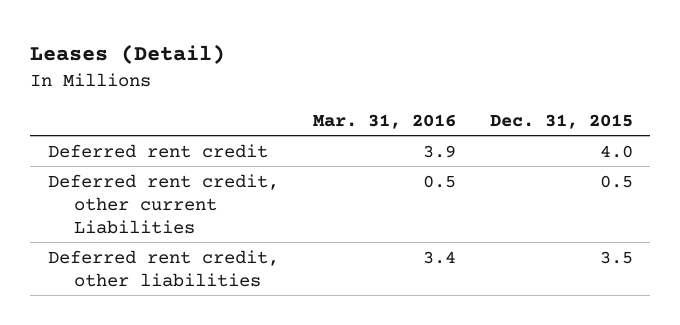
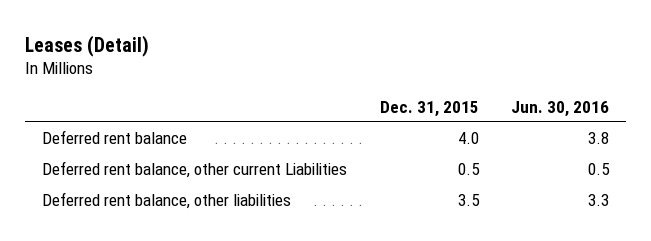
[312,114,456,130] Mar. 31, 2016 -> none
none -> [511,100,610,117] Jun. 30, 2016
[47,143,268,158] Deferred rent credit -> [41,130,187,145] Deferred rent balance
[47,173,279,234] Deferred rent credit, other current Liabilities -> [41,161,347,179] Deferred rent balance, other current Liabilities
[47,249,279,287] Deferred rent credit, other liabilities -> [41,192,291,210] Deferred rent balance, other liabilities

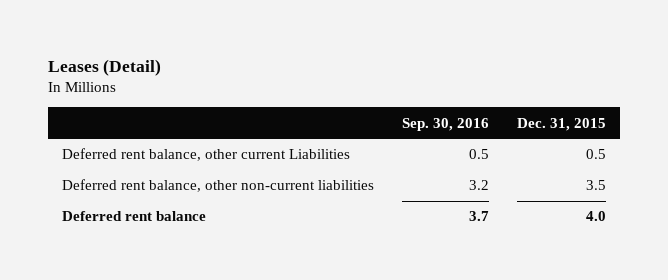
[511,100,610,117] Jun. 30, 2016 -> none
none -> [401,117,489,131] Sep. 30, 2016
[41,192,291,210] Deferred rent balance, other liabilities -> [62,179,375,193] Deferred rent balance, other non-current liabilities
[41,130,187,145] Deferred rent balance -> [62,211,207,222] Deferred rent balance

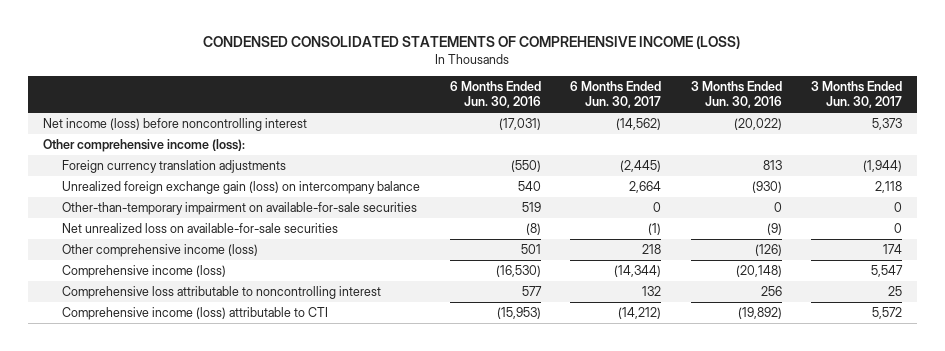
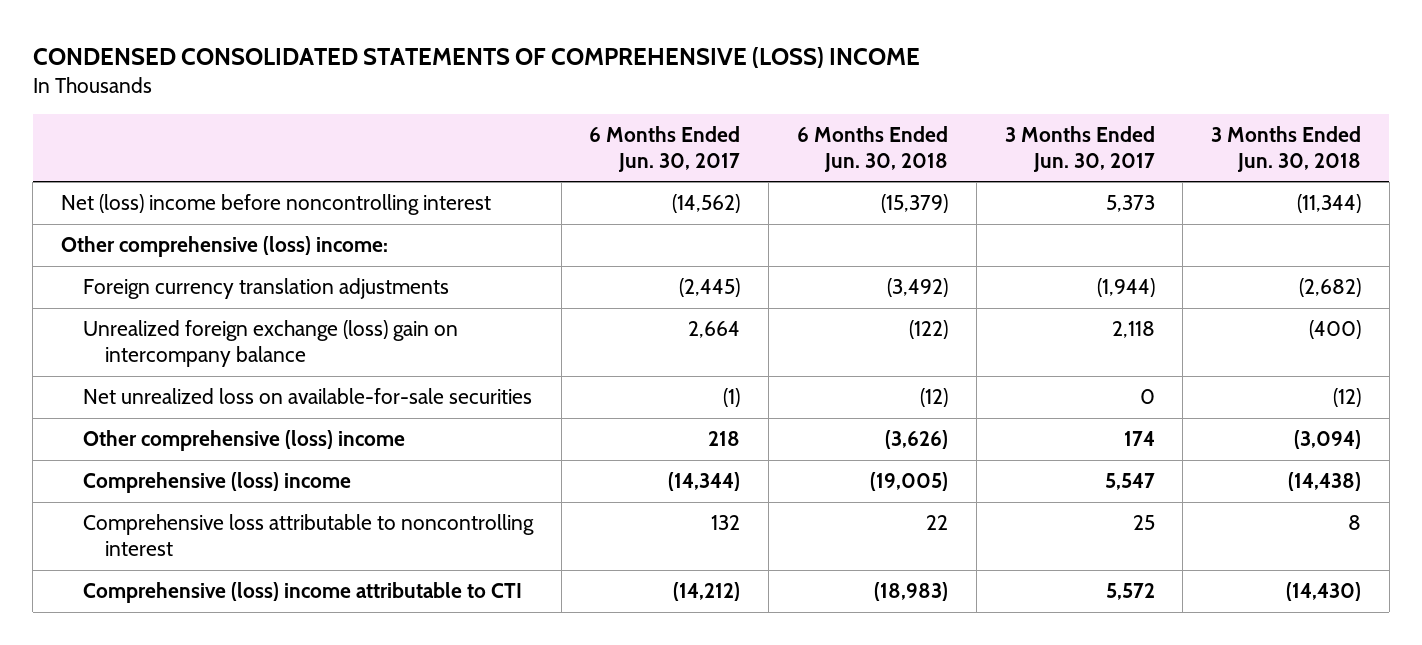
[203,36,741,50] CONDENSED CONSOLIDATED STATEMENTS OF COMPREHENSIVE INCOME (LOSS) -> [32,46,920,68] CONDENSED CONSOLIDATED STATEMENTS OF COMPREHENSIVE (LOSS) INCOME
[449,81,541,108] 6 Months Ended Jun. 30, 2016 -> none
[690,81,782,108] 3 Months Ended Jun. 30, 2016 -> none
none -> [797,125,949,172] 6 Months Ended Jun. 30, 2018
none -> [1211,125,1362,172] 3 Months Ended Jun. 30, 2018
[42,118,307,132] Net income (loss) before noncontrolling interest -> [60,194,491,216] Net (loss) income before noncontrolling interest
[42,139,245,153] Other comprehensive income (loss): -> [60,236,388,258] Other comprehensive (loss) income:
[61,202,417,216] Other-than-temporary impairment on available-for-sale securities -> none
[61,181,420,195] Unrealized foreign exchange gain (loss) on intercompany balance -> [82,320,458,367] Unrealized foreign exchange (loss) gain on intercompany balance
[61,244,258,258] Other comprehensive income (loss) -> [82,430,405,452] Other comprehensive (loss) income
[61,265,226,279] Comprehensive income (loss) -> [82,472,351,494] Comprehensive (loss) income
[61,307,328,321] Comprehensive income (loss) attributable to CTI -> [82,582,522,604] Comprehensive (loss) income attributable to CTI

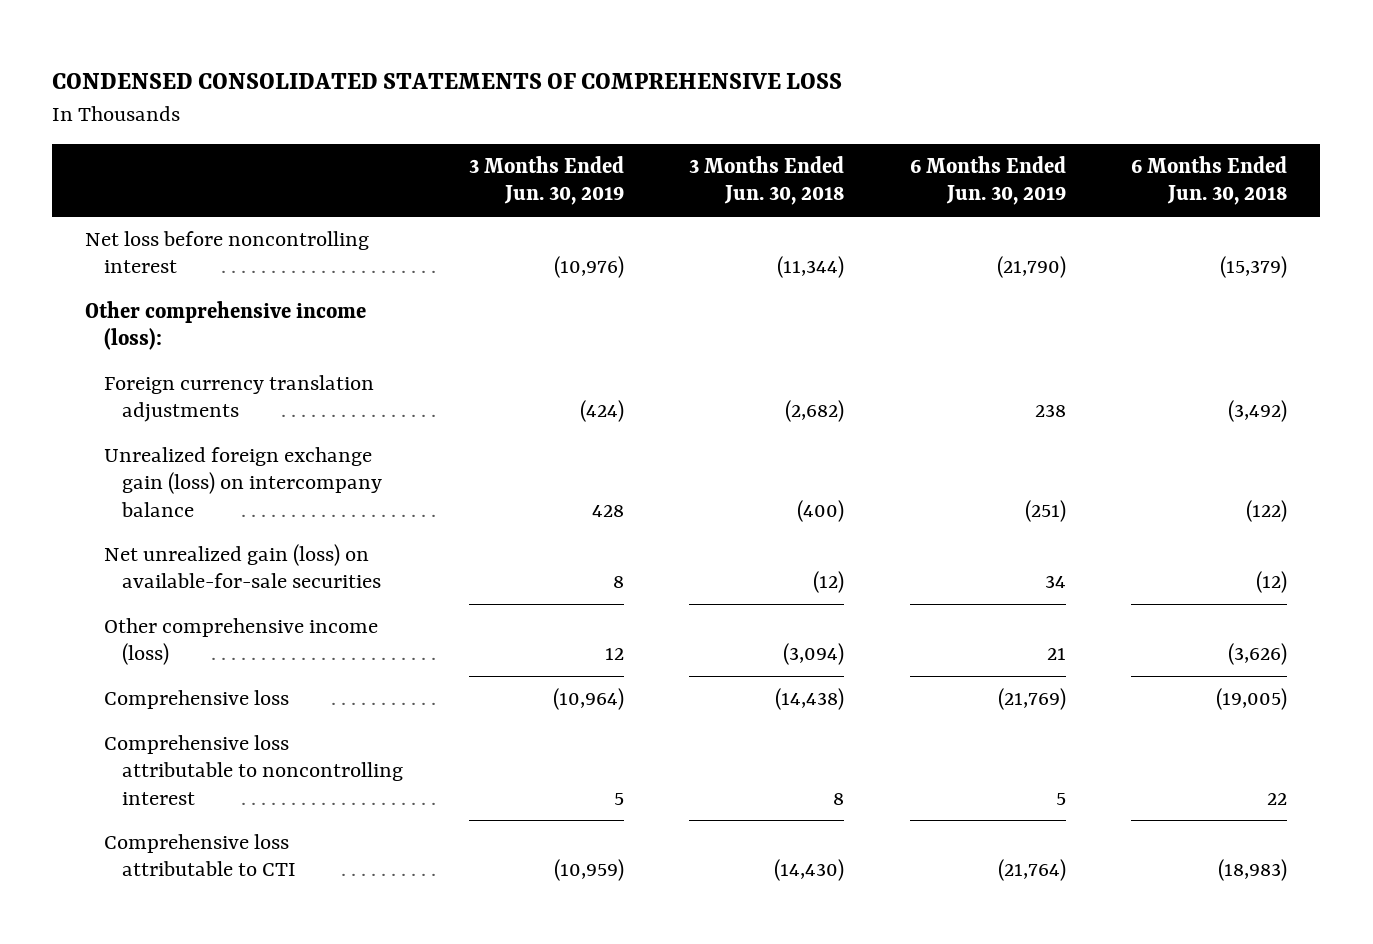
[32,46,920,68] CONDENSED CONSOLIDATED STATEMENTS OF COMPREHENSIVE (LOSS) INCOME -> [52,72,843,89] CONDENSED CONSOLIDATED STATEMENTS OF COMPREHENSIVE LOSS
[589,125,741,172] 6 Months Ended Jun. 30, 2017 -> none
[1004,125,1155,172] 3 Months Ended Jun. 30, 2017 -> none
none -> [468,156,624,206] 3 Months Ended Jun. 30, 2019
none -> [909,156,1066,206] 6 Months Ended Jun. 30, 2019
[60,194,491,216] Net (loss) income before noncontrolling interest -> [85,231,370,274] Net loss before noncontrolling interest
[60,236,388,258] Other comprehensive (loss) income: -> [85,301,367,351] Other comprehensive income (loss):
[82,320,458,367] Unrealized foreign exchange (loss) gain on intercompany balance -> [103,447,383,517] Unrealized foreign exchange gain (loss) on intercompany balance
[82,388,532,405] Net unrealized loss on available-for-sale securities -> [103,544,382,589] Net unrealized gain (loss) on available-for-sale securities
[82,430,405,452] Other comprehensive (loss) income -> [103,618,378,666] Other comprehensive income (loss)
[82,472,351,494] Comprehensive (loss) income -> [103,690,289,710] Comprehensive loss
[82,582,522,604] Comprehensive (loss) income attributable to CTI -> [103,834,297,877] Comprehensive loss attributable to CTI

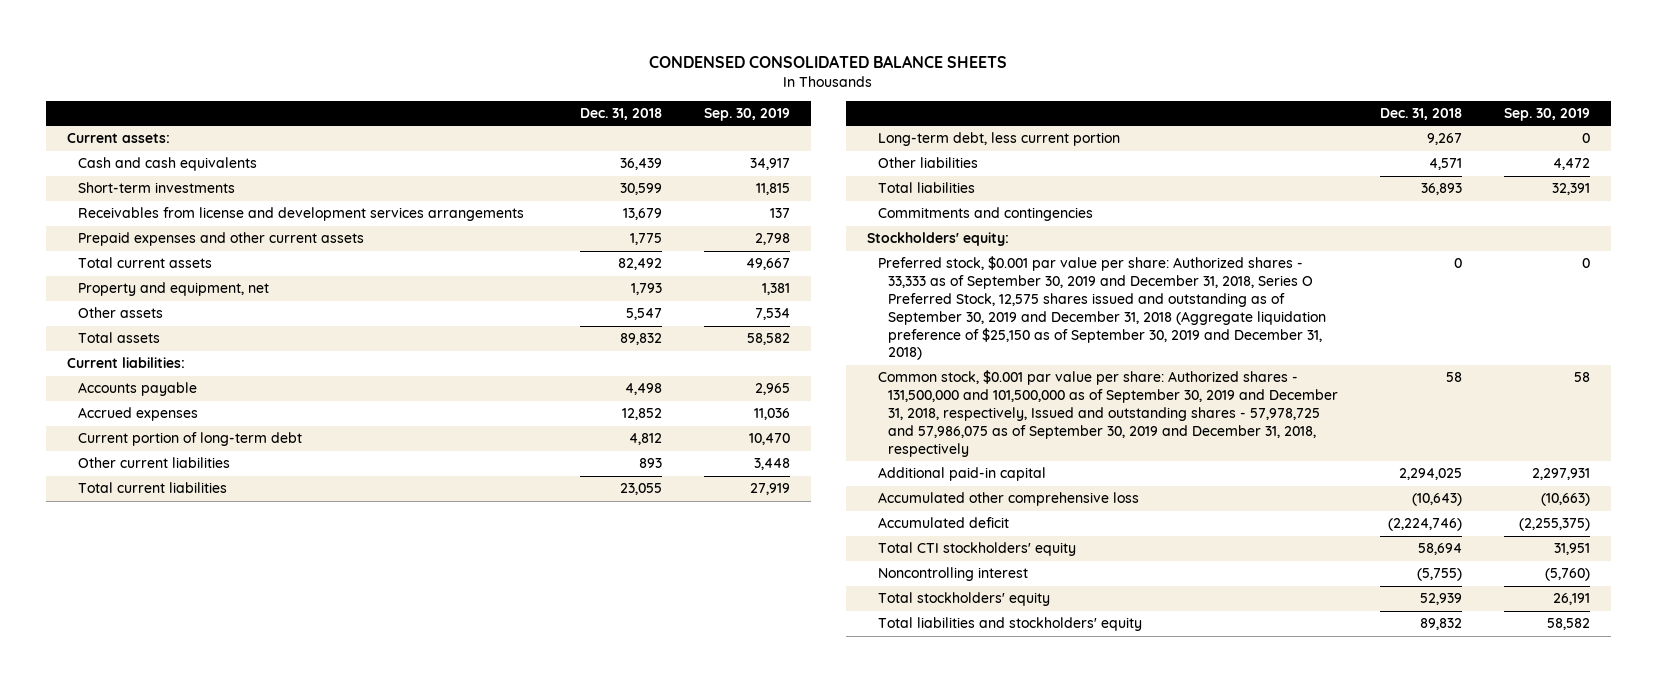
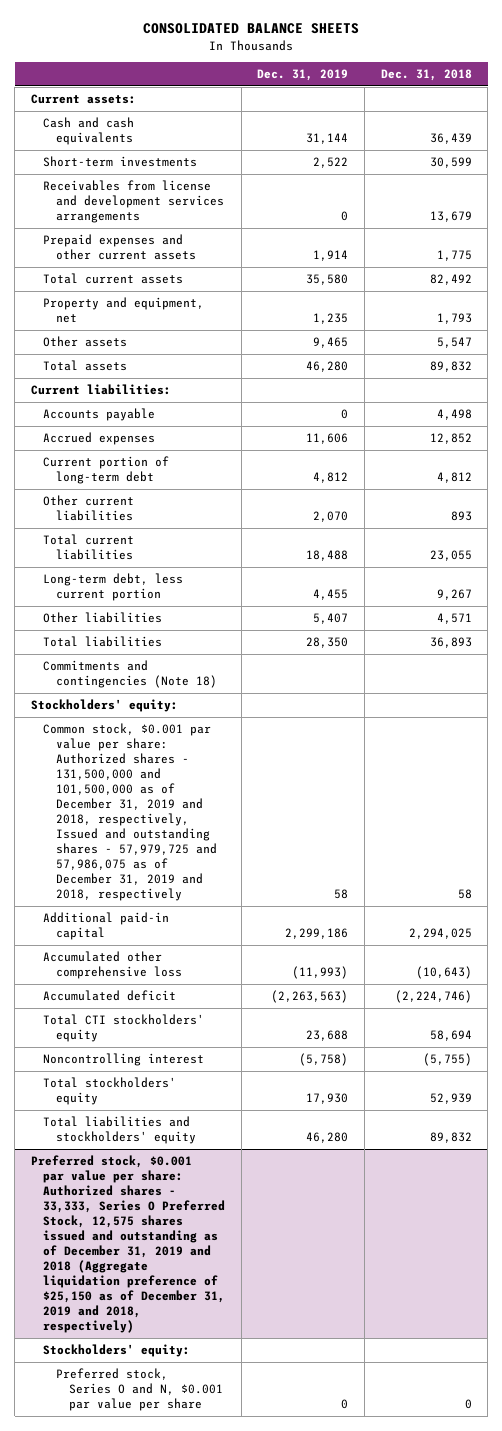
[649,54,1008,68] CONDENSED CONSOLIDATED BALANCE SHEETS -> [143,23,360,35] CONSOLIDATED BALANCE SHEETS
[703,108,790,122] Sep. 30, 2019 -> none
none -> [257,68,349,81] Dec. 31, 2019
[877,207,1093,222] Commitments and contingencies -> [43,660,217,689] Commitments and contingencies (Note 18)
[877,256,1327,361] Preferred stock, $0.001 par value per share: Authorized shares - 33,333 as of September 30, 2019 and December 31, 2018, Series O Preferred Stock, 12,575 shares issued and outstanding as of September 30, 2019 and December 31, 2018 (Aggregate liquidation preference of $25,150 as of September 30, 2019 and December 31, 2018) -> none
[877,370,1339,457] Common stock, $0.001 par value per share: Authorized shares - 131,500,000 and 101,500,000 as of September 30, 2019 and December 31, 2018, respectively, Issued and outstanding shares - 57,978,725 and 57,986,075 as of September 30, 2019 and December 31, 2018, respectively -> [43,723,217,902] Common stock, $0.001 par value per share: Authorized shares - 131,500,000 and 101,500,000 as of December 31, 2019 and 2018, respectively, Issued and outstanding shares - 57,979,725 and 57,986,075 as of December 31, 2019 and 2018, respectively
none -> [30,1155,226,1334] Preferred stock, $0.001 par value per share: Authorized shares - 33,333, Series O Preferred Stock, 12,575 shares issued and outstanding as of December 31, 2019 and 2018 (Aggregate liquidation preference of $25,150 as of December 31, 2019 and 2018, respectively)
none -> [43,1344,191,1358] Stockholders' equity:
none -> [55,1368,223,1412] Preferred stock, Series O and N, $0.001 par value per share

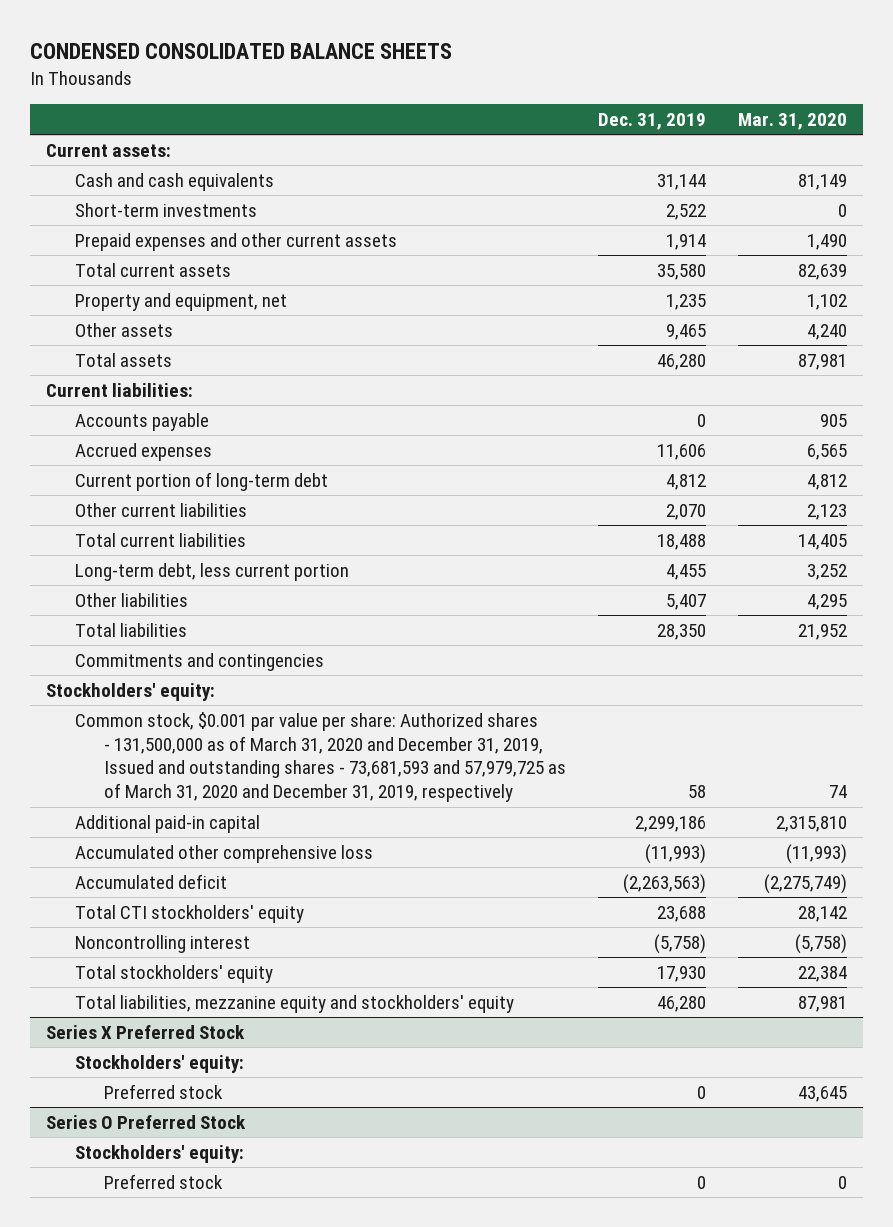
[143,23,360,35] CONSOLIDATED BALANCE SHEETS -> [29,43,452,60] CONDENSED CONSOLIDATED BALANCE SHEETS
[380,68,472,81] Dec. 31, 2018 -> none
none -> [737,112,847,130] Mar. 31, 2020
[43,180,224,224] Receivables from license and development services arrangements -> none
[43,660,217,689] Commitments and contingencies (Note 18) -> [74,652,324,671] Commitments and contingencies
[43,723,217,902] Common stock, $0.001 par value per share: Authorized shares - 131,500,000 and 101,500,000 as of December 31, 2019 and 2018, respectively, Issued and outstanding shares - 57,979,725 and 57,986,075 as of December 31, 2019 and 2018, respectively -> [74,711,567,803] Common stock, $0.001 par value per share: Authorized shares - 131,500,000 as of March 31, 2020 and December 31, 2019, Issued and outstanding shares - 73,681,593 and 57,979,725 as of March 31, 2020 and December 31, 2019, respectively
[30,1155,226,1334] Preferred stock, $0.001 par value per share: Authorized shares - 33,333, Series O Preferred Stock, 12,575 shares issued and outstanding as of December 31, 2019 and 2018 (Aggregate liquidation preference of $25,150 as of December 31, 2019 and 2018, respectively) -> none
[43,1116,196,1145] Total liabilities and stockholders' equity -> [74,994,514,1013] Total liabilities, mezzanine equity and stockholders' equity
none -> [45,1024,245,1039] Series X Preferred Stock
[55,1368,223,1412] Preferred stock, Series O and N, $0.001 par value per share -> [104,1083,224,1099] Preferred stock
none -> [45,1114,246,1129] Series O Preferred Stock
none -> [74,1144,244,1163] Stockholders' equity:
none -> [104,1173,224,1189] Preferred stock

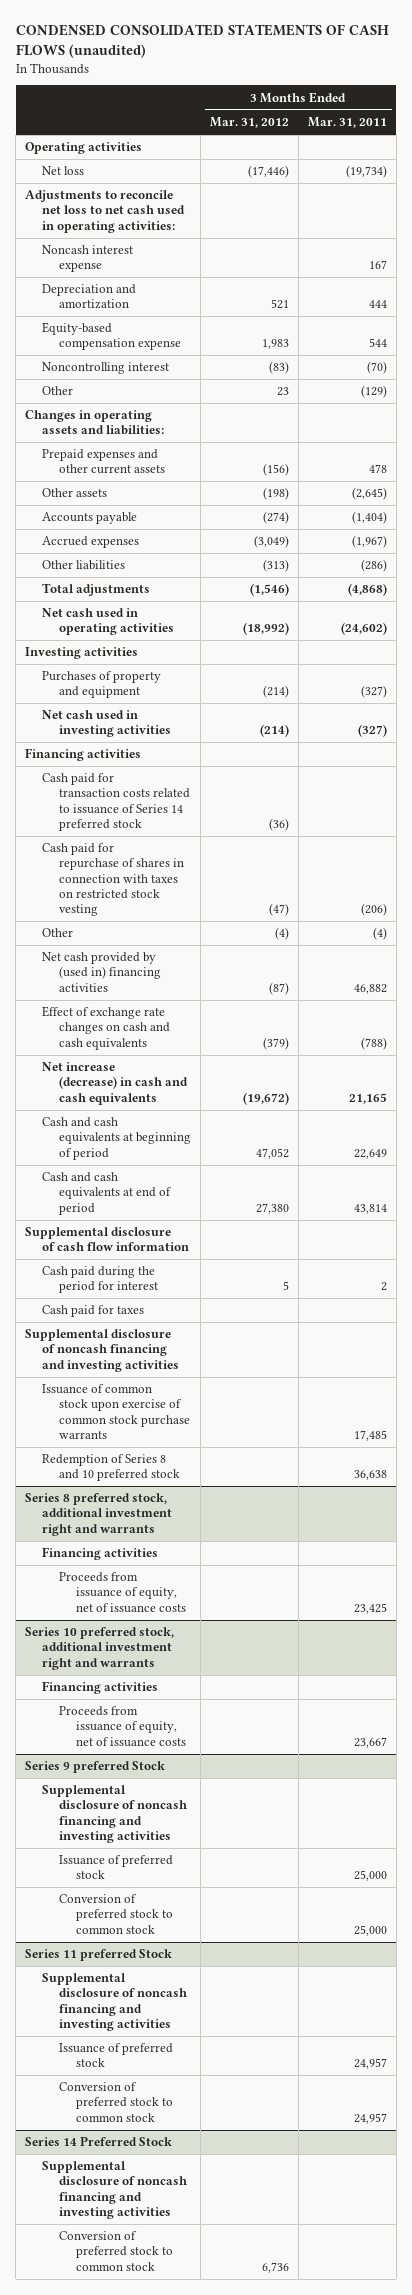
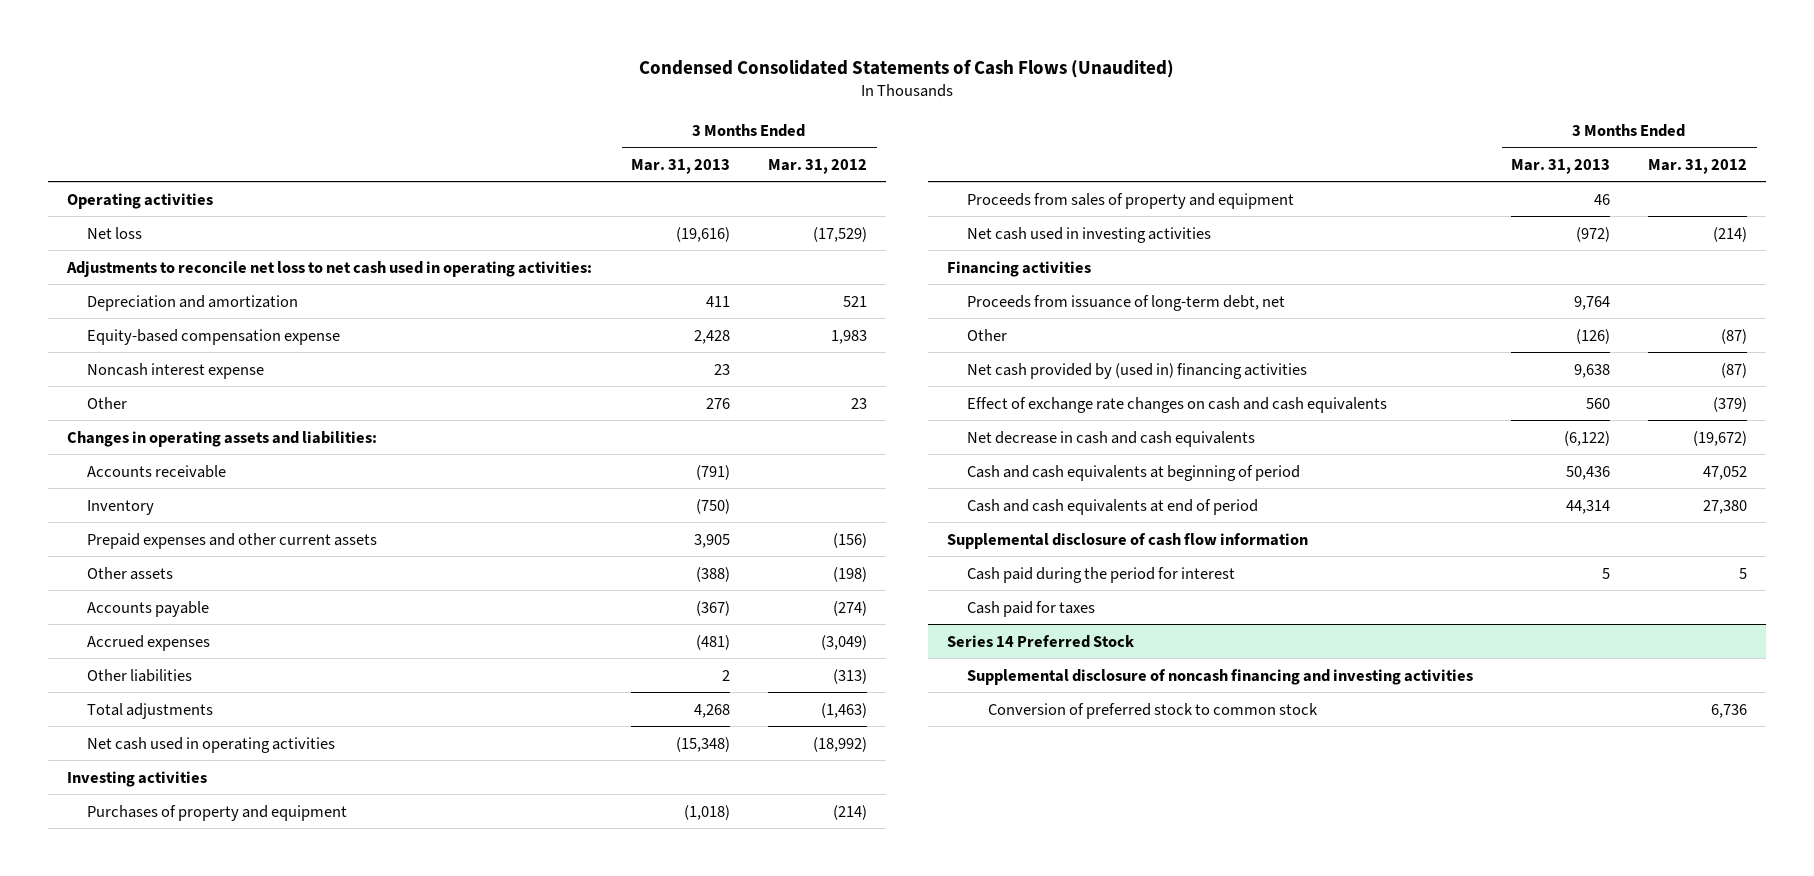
[15,24,389,59] CONDENSED CONSOLIDATED STATEMENTS OF CASH FLOWS (unaudited) -> [639,58,1175,78] Condensed Consolidated Statements of Cash Flows (Unaudited)
[307,116,387,128] Mar. 31, 2011 -> none
none -> [631,158,731,174] Mar. 31, 2013
[248,165,290,179] (17,446) -> [813,226,868,242] (17,529)
[42,362,170,375] Noncontrolling interest -> none
[42,245,134,273] Noncash interest expense -> [87,362,265,379] Noncash interest expense
none -> [87,464,227,478] Accounts receivable
none -> [87,499,155,515] Inventory
[250,583,290,597] (1,546) -> [821,702,868,718] (1,463)
none -> [967,192,1295,209] Proceeds from sales of property and equipment
[42,773,191,831] Cash paid for transaction costs related to issuance of Series 14 preferred stock -> none
[42,843,185,916] Cash paid for repurchase of shares in connection with taxes on restricted stock vesting -> none
none -> [967,294,1286,311] Proceeds from issuance of long-term debt, net
[275,927,290,941] (4) -> [1721,328,1748,344] (87)
[42,1062,189,1105] Net increase (decrease) in cash and cash equivalents -> [967,430,1256,447] Net decrease in cash and cash equivalents
[25,1329,180,1372] Supplemental disclosure of noncash financing and investing activities -> none
[42,1384,191,1439] Issuance of common stock upon exercise of common stock purchase warrants -> none
[42,1454,181,1482] Redemption of Series 8 and 10 preferred stock -> none
[25,1493,173,1536] Series 8 preferred stock, additional investment right and warrants -> none
[42,1547,159,1561] Financing activities -> none
[59,1572,187,1613] Proceeds from issuance of equity, net of issuance costs -> none
[25,1627,175,1670] Series 10 preferred stock, additional investment right and warrants -> none
[42,1681,159,1695] Financing activities -> none
[59,1706,187,1747] Proceeds from issuance of equity, net of issuance costs -> none
[25,1761,166,1774] Series 9 preferred Stock -> none
[42,1785,188,1843] Supplemental disclosure of noncash financing and investing activities -> none
[59,1855,174,1880] Issuance of preferred stock -> none
[59,1894,174,1934] Conversion of preferred stock to common stock -> none
[25,1949,173,1962] Series 11 preferred Stock -> none
[42,1973,188,2031] Supplemental disclosure of noncash financing and investing activities -> none
[59,2043,174,2068] Issuance of preferred stock -> none
[59,2082,174,2122] Conversion of preferred stock to common stock -> none

